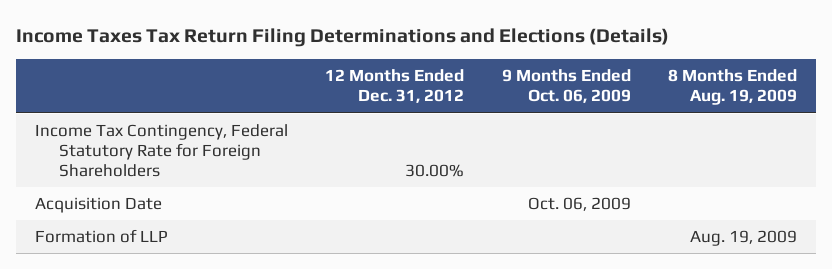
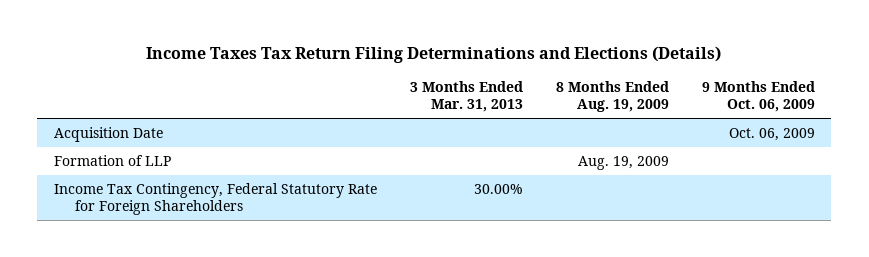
[325,69,465,104] 12 Months Ended Dec. 31, 2012 -> none
none -> [409,81,523,113] 3 Months Ended Mar. 31, 2013
[35,124,289,178] Income Tax Contingency, Federal Statutory Rate for Foreign Shareholders -> [53,183,377,216] Income Tax Contingency, Federal Statutory Rate for Foreign Shareholders

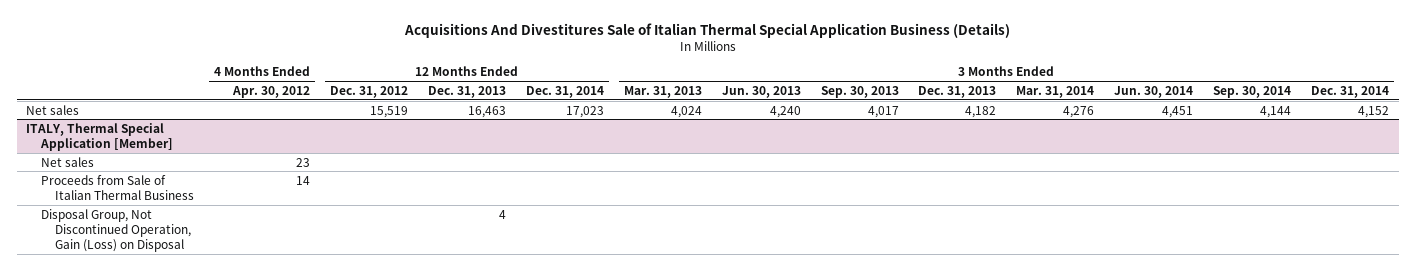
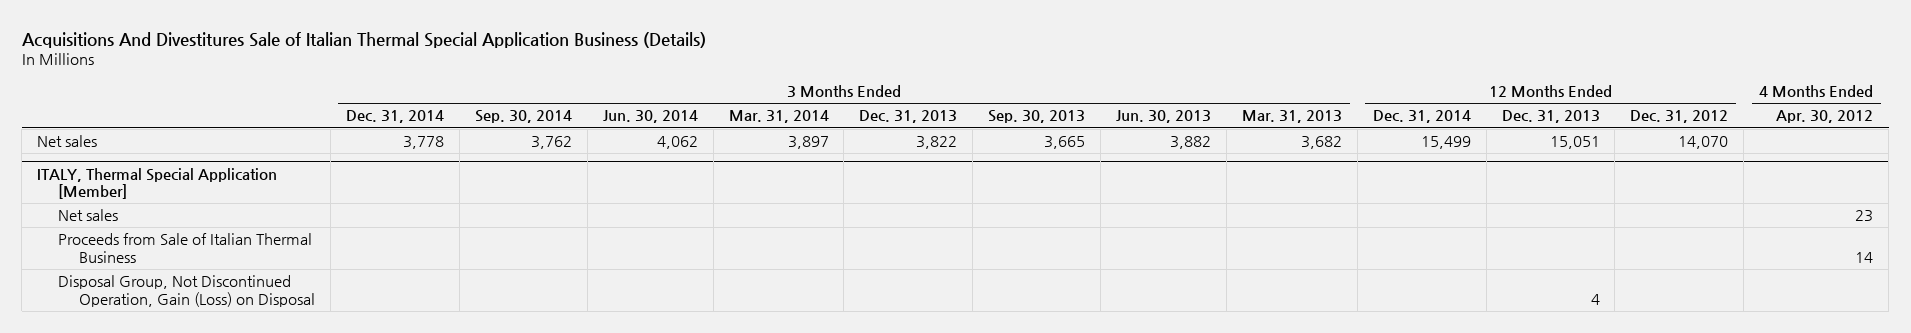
[370,105,409,118] 15,519 -> [1678,136,1729,150] 14,070
[468,105,507,118] 16,463 -> [1549,136,1600,150] 15,051
[565,105,604,118] 17,023 -> [1420,136,1471,150] 15,499
[670,105,702,118] 4,024 -> [1300,136,1342,150] 3,682
[769,105,801,118] 4,240 -> [1170,136,1212,150] 3,882
[867,105,899,118] 4,017 -> [1044,136,1086,150] 3,665
[965,105,997,118] 4,182 -> [916,136,958,150] 3,822
[1063,105,1095,118] 4,276 -> [787,136,829,150] 3,897
[1162,105,1194,118] 4,451 -> [656,136,698,150] 4,062
[1259,105,1291,118] 4,144 -> [530,136,572,150] 3,762
[1357,105,1389,118] 4,152 -> [403,136,445,150] 3,778

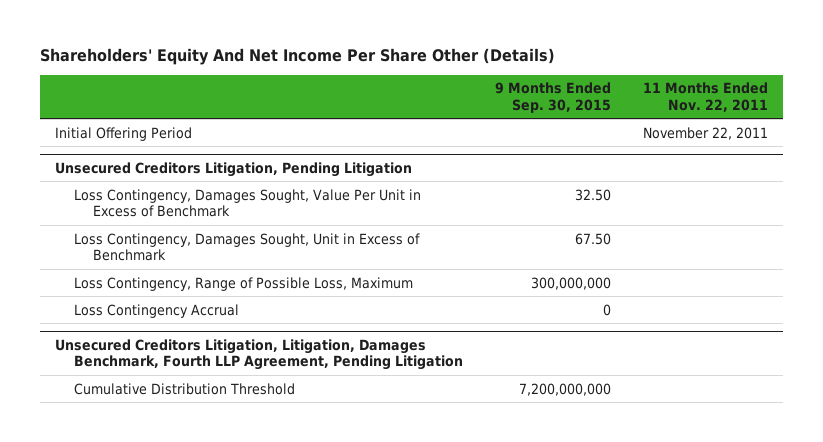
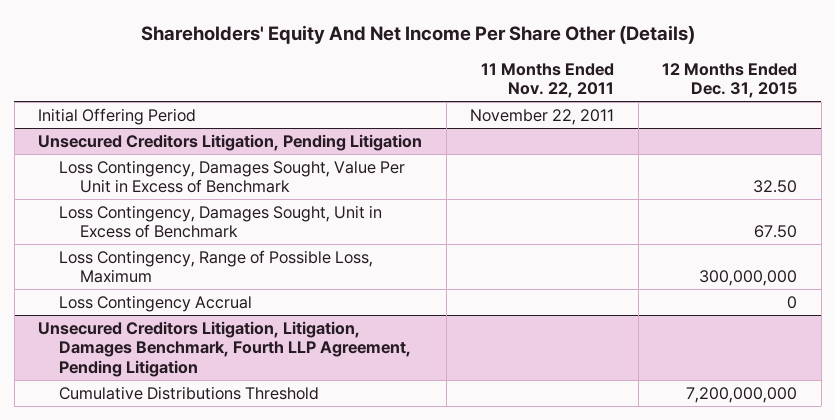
[495,82,612,113] 9 Months Ended Sep. 30, 2015 -> none
none -> [662,62,798,99] 12 Months Ended Dec. 31, 2015
[74,382,296,395] Cumulative Distribution Threshold -> [58,385,319,400] Cumulative Distributions Threshold

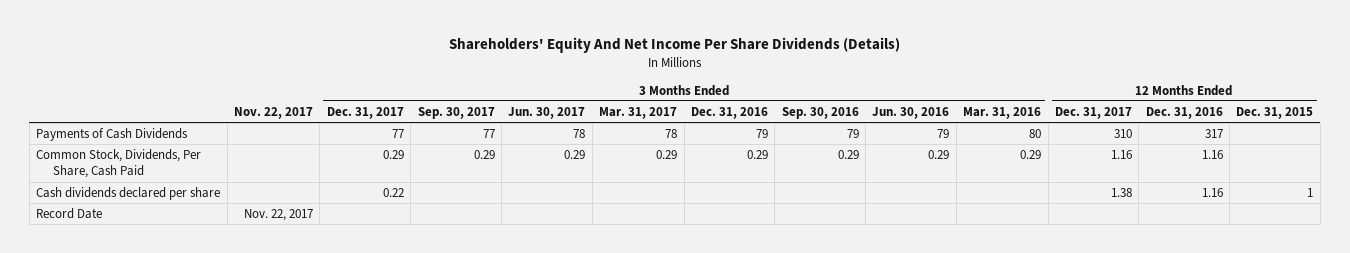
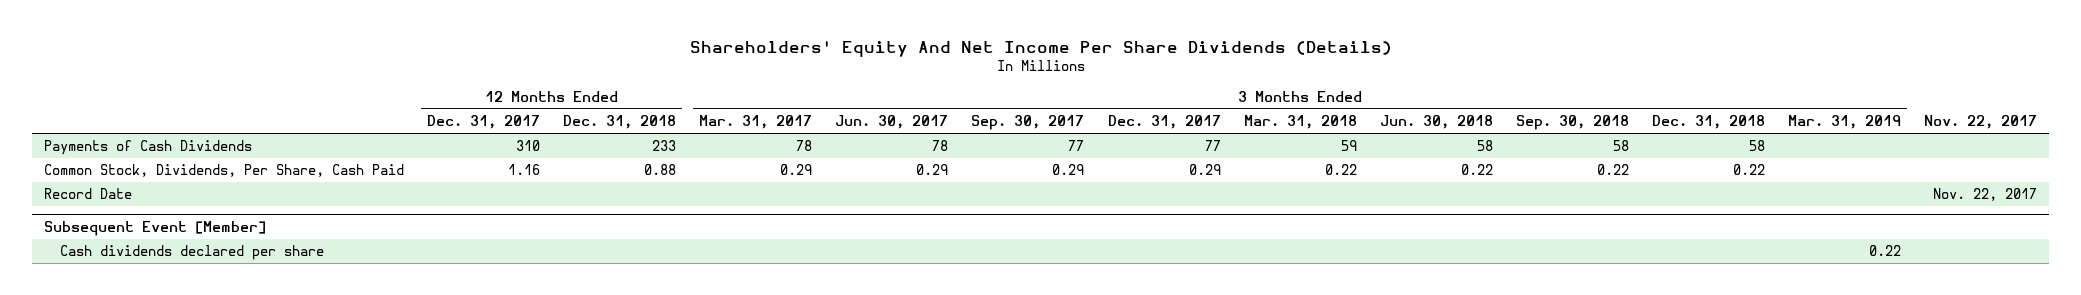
[690,106,768,119] Dec. 31, 2016 -> none
[781,106,859,119] Sep. 30, 2016 -> none
[872,106,950,119] Jun. 30, 2016 -> none
[963,106,1042,119] Mar. 31, 2016 -> none
[1145,106,1223,119] Dec. 31, 2016 -> none
[1236,106,1314,119] Dec. 31, 2015 -> none
none -> [563,115,677,130] Dec. 31, 2018
none -> [1243,115,1357,130] Mar. 31, 2018
none -> [1379,115,1493,130] Jun. 30, 2018
none -> [1515,115,1629,131] Sep. 30, 2018
none -> [1651,115,1765,130] Dec. 31, 2018
none -> [1788,115,1902,130] Mar. 31, 2019
[36,186,221,200] Cash dividends declared per share -> none
none -> [43,220,266,236] Subsequent Event [Member]
none -> [60,245,325,261] Cash dividends declared per share

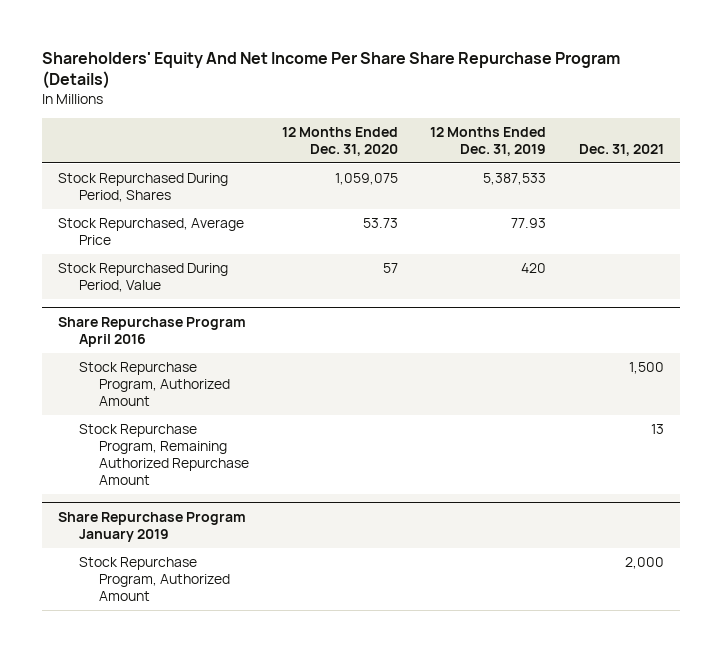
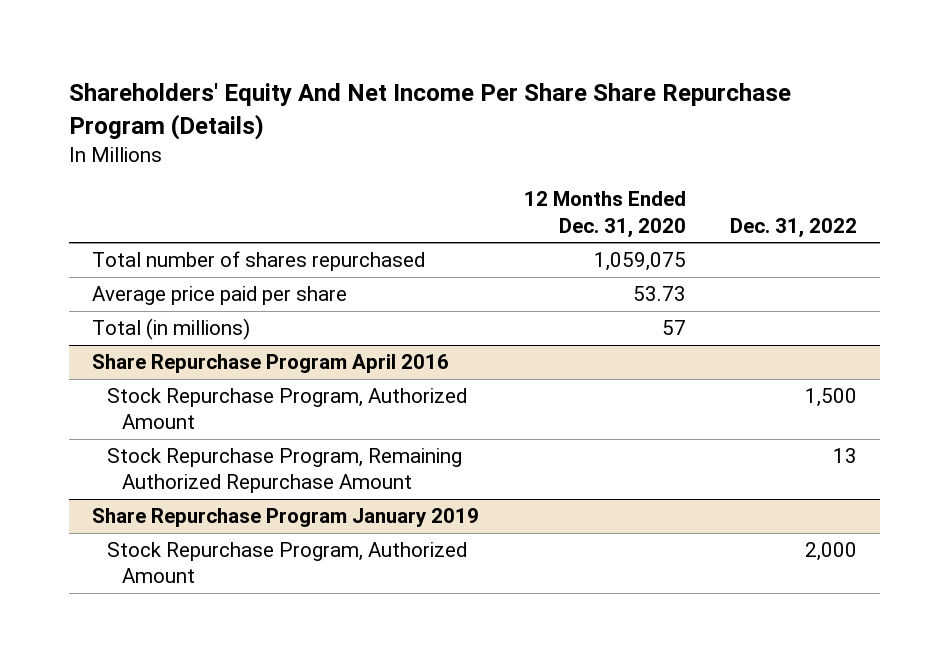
[430,126,547,157] 12 Months Ended Dec. 31, 2019 -> none
[578,144,664,157] Dec. 31, 2021 -> none
none -> [730,217,858,238] Dec. 31, 2022
[58,173,229,203] Stock Repurchased During Period, Shares -> [91,251,425,272] Total number of shares repurchased
[58,218,245,246] Stock Repurchased, Average Price -> [91,286,347,306] Average price paid per share
[58,263,229,293] Stock Repurchased During Period, Value -> [91,318,250,341] Total (in millions)

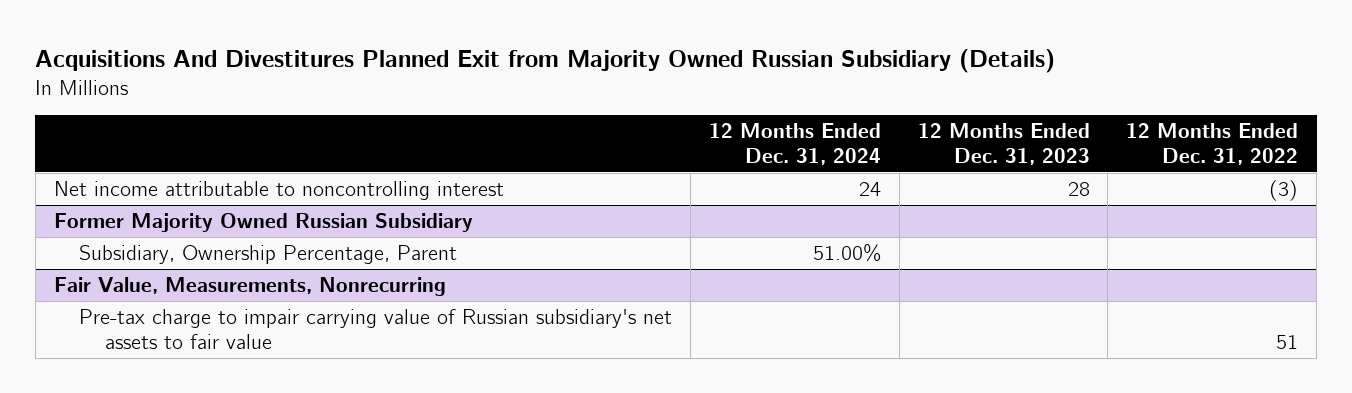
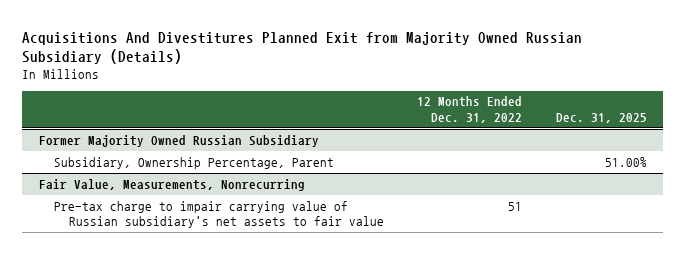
[708,123,881,165] 12 Months Ended Dec. 31, 2024 -> none
[917,123,1090,165] 12 Months Ended Dec. 31, 2023 -> none
none -> [555,112,647,123] Dec. 31, 2025
[53,181,504,201] Net income attributable to noncontrolling interest -> none

